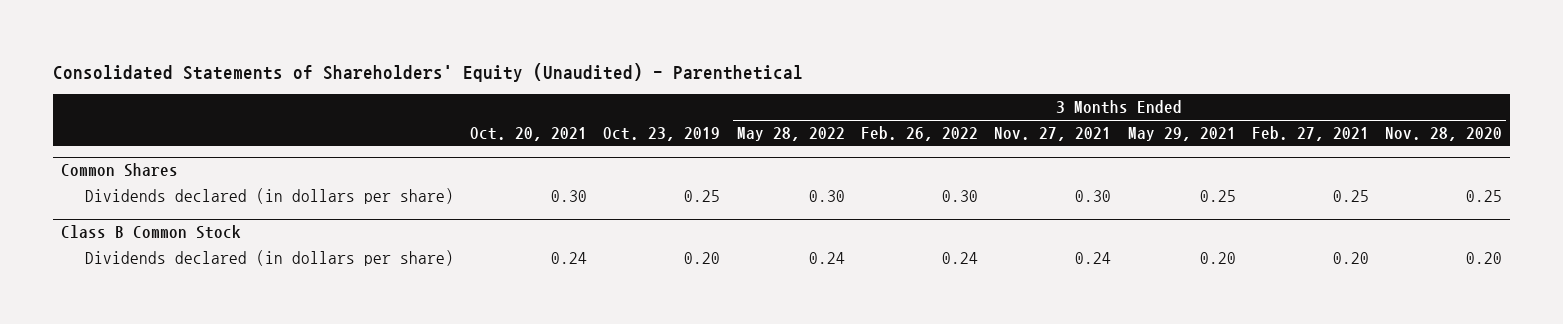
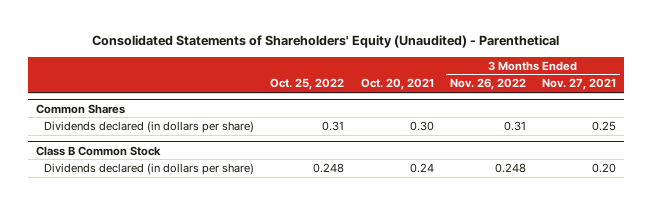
[603,127,721,142] Oct. 23, 2019 -> none
[736,127,845,142] May 28, 2022 -> none
[860,126,978,142] Feb. 26, 2022 -> none
[1127,127,1236,142] May 29, 2021 -> none
[1251,126,1369,142] Feb. 27, 2021 -> none
[1385,127,1503,142] Nov. 28, 2020 -> none
none -> [270,78,345,91] Oct. 25, 2022
none -> [449,78,526,91] Nov. 26, 2022
[1075,190,1112,203] 0.30 -> [591,120,616,131] 0.25
[1075,252,1112,265] 0.24 -> [591,162,616,173] 0.20

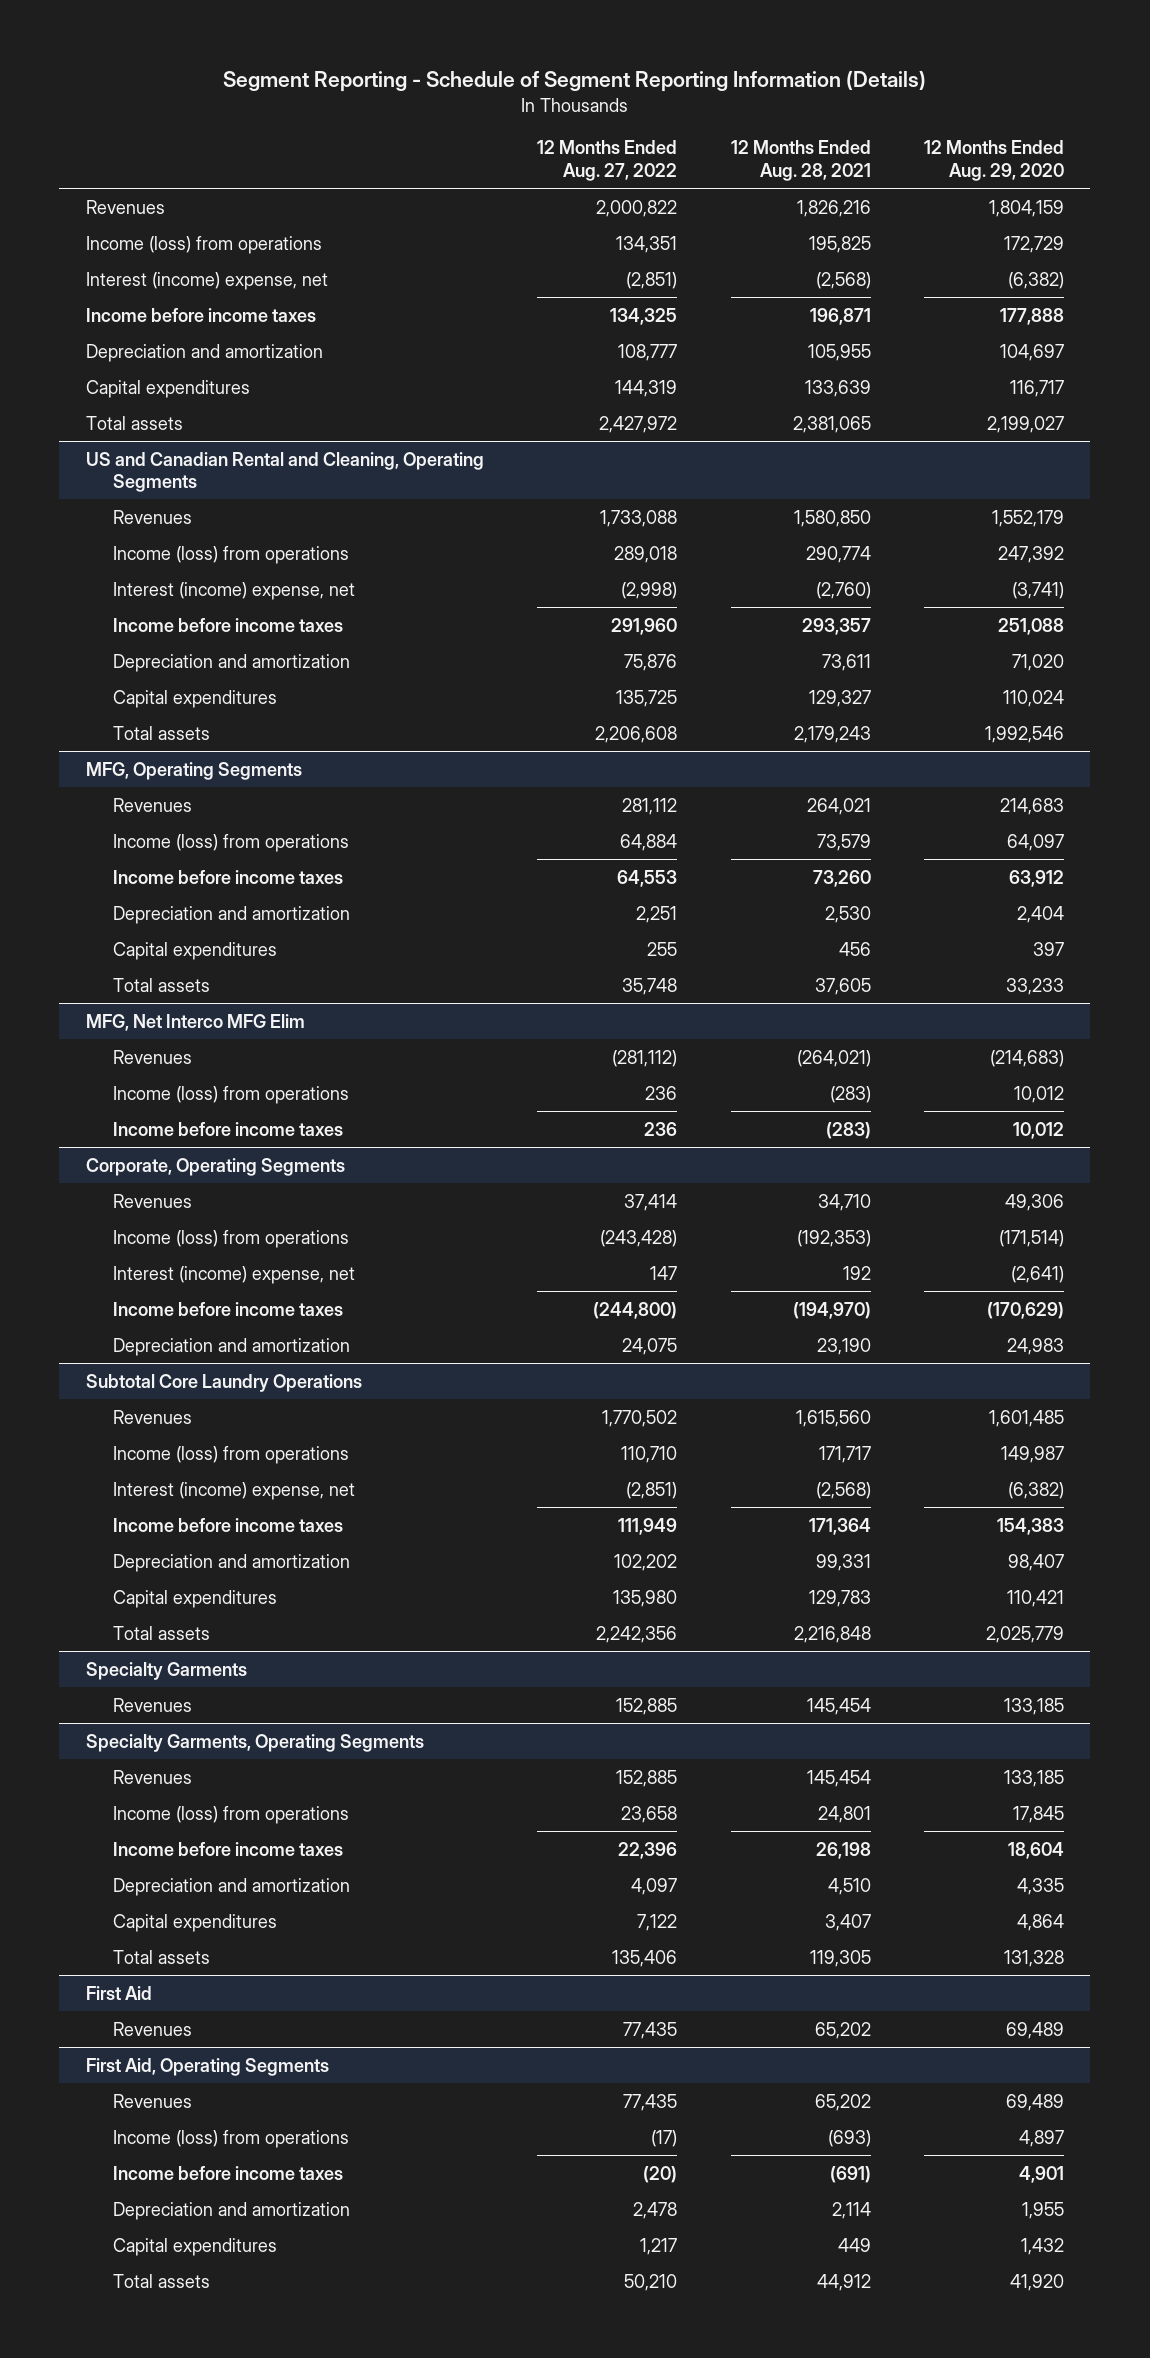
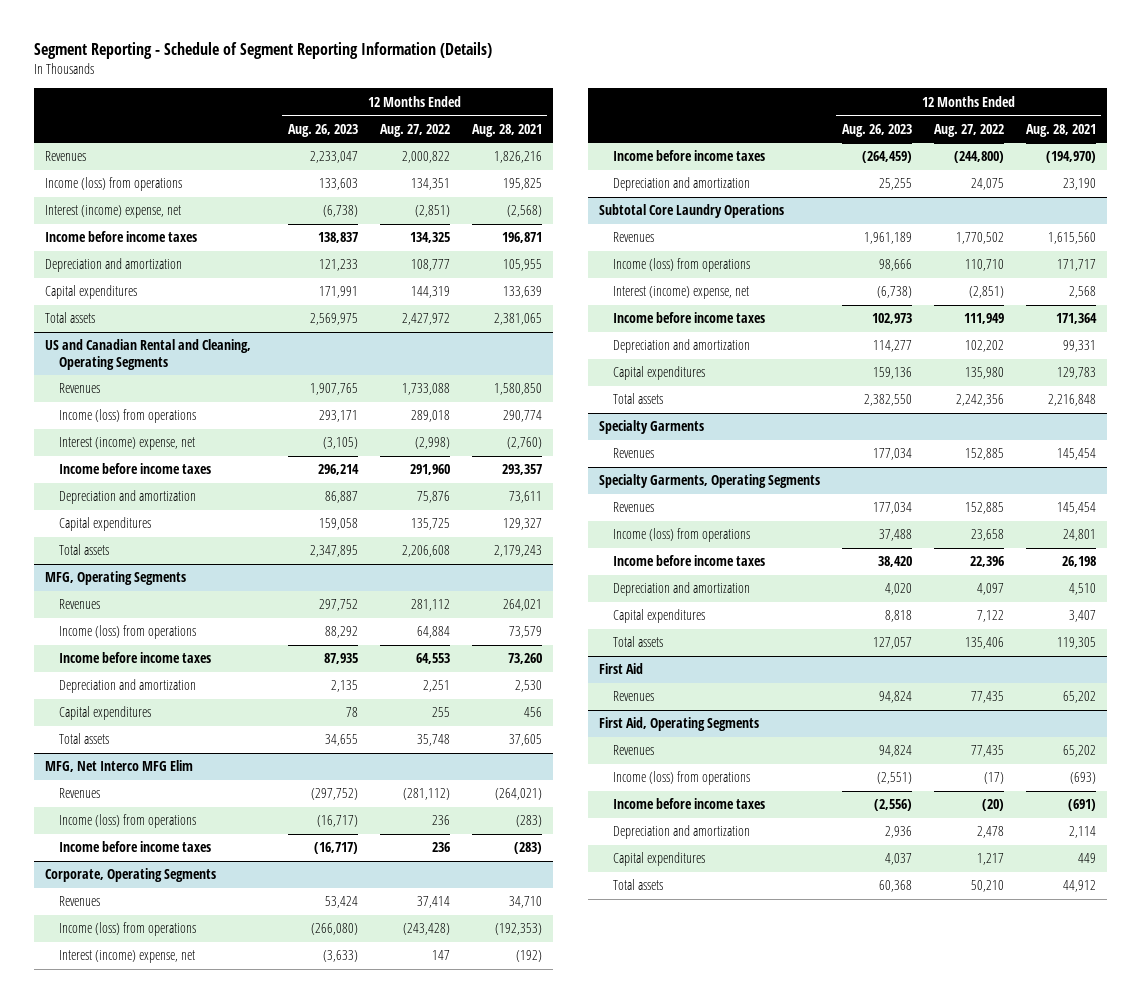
[923,140,1064,181] 12 Months Ended Aug. 29, 2020 -> none
none -> [287,123,358,137] Aug. 26, 2023
[842,1265,871,1280] 192 -> [515,950,542,963] (192)
[815,1481,871,1499] (2,568) -> [1068,286,1096,299] 2,568

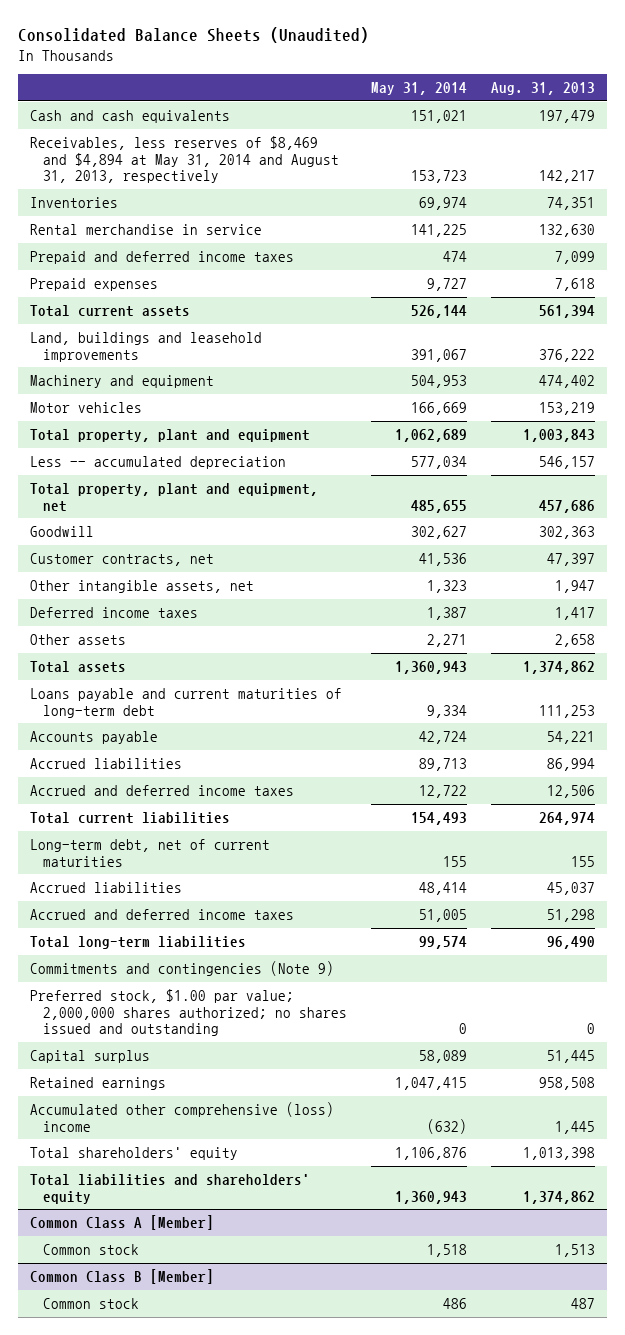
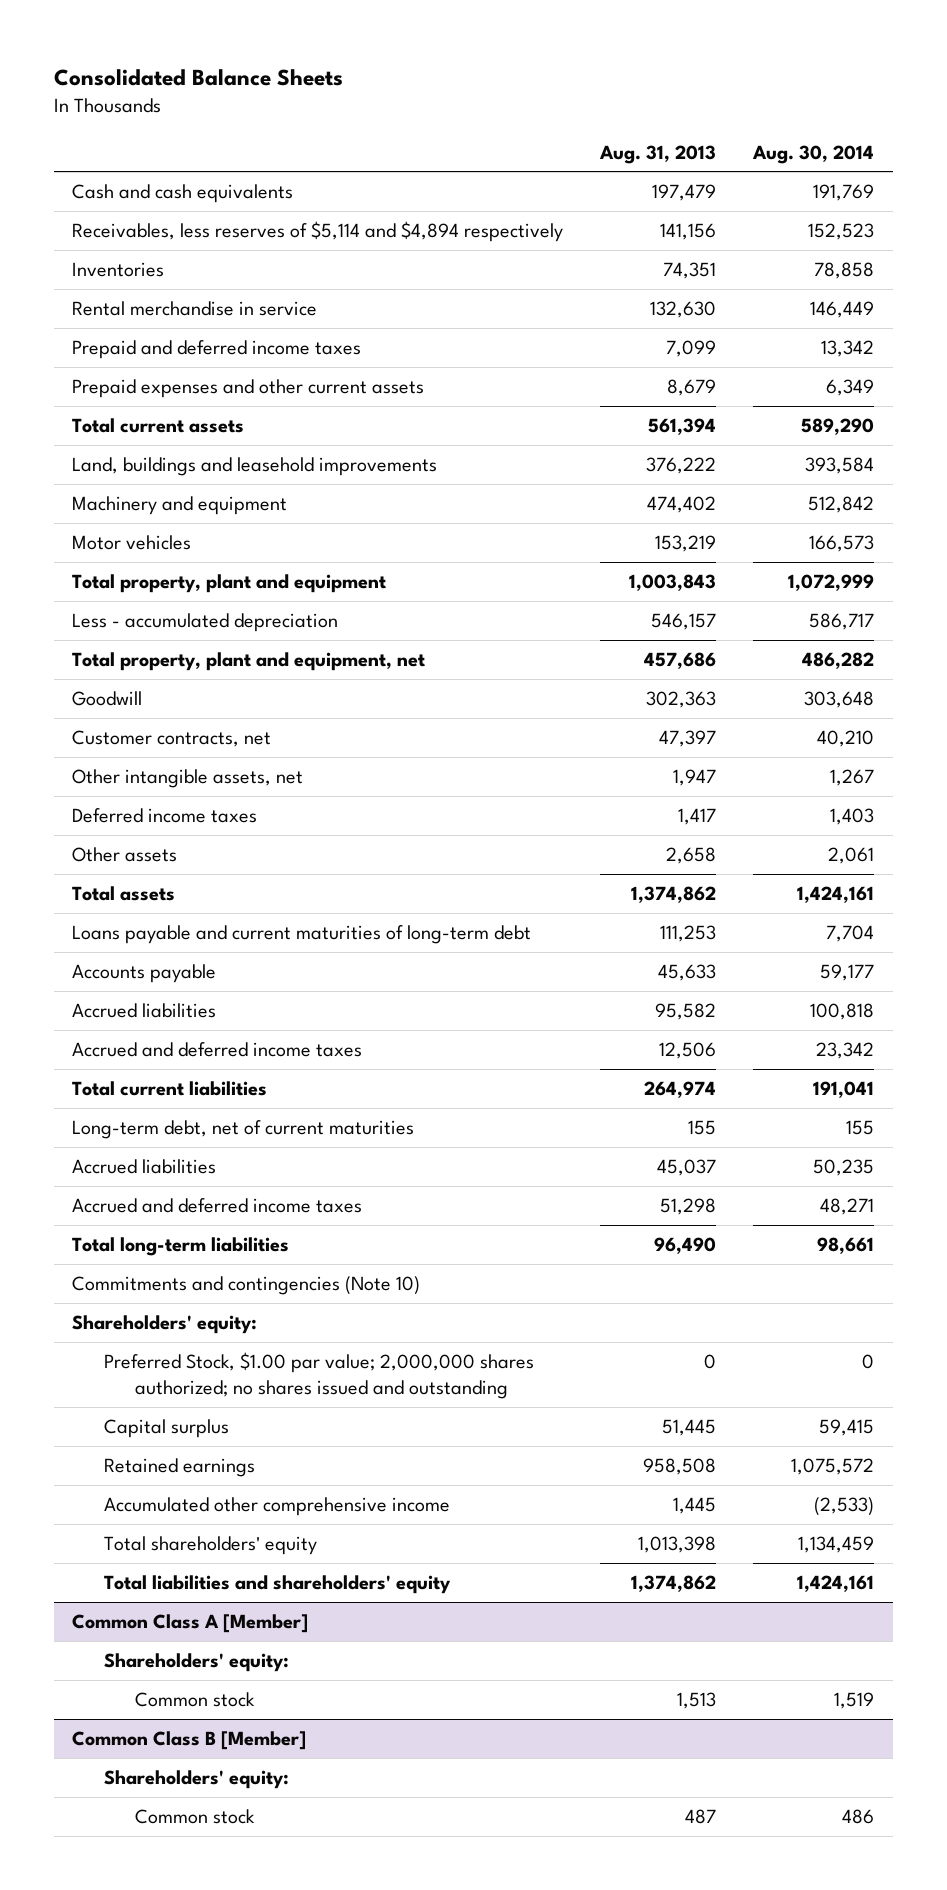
[18,27,370,44] Consolidated Balance Sheets (Unaudited) -> [53,69,343,87] Consolidated Balance Sheets
[370,82,467,96] May 31, 2014 -> none
none -> [752,144,875,164] Aug. 30, 2014
[29,136,339,184] Receivables, less reserves of $8,469 and $4,894 at May 31, 2014 and August 31, 2013, respectively -> [72,220,564,242] Receivables, less reserves of $5,114 and $4,894 respectively
[538,170,595,184] 142,217 -> [660,222,717,240] 141,156
[29,278,158,292] Prepaid expenses -> [72,378,425,398] Prepaid expenses and other current assets
[554,278,595,292] 7,618 -> [667,378,717,396] 8,679
[29,456,286,470] Less -- accumulated depreciation -> [72,612,339,632] Less - accumulated depreciation
[546,731,595,745] 54,221 -> [658,963,717,981] 45,633
[546,758,595,772] 86,994 -> [655,1002,717,1020] 95,582
[29,961,334,977] Commitments and contingencies (Note 9) -> [72,1275,421,1295] Commitments and contingencies (Note 10)
none -> [72,1314,258,1334] Shareholders' equity:
[29,989,347,1037] Preferred stock, $1.00 par value; 2,000,000 shares authorized; no shares issued and outstanding -> [103,1351,534,1400] Preferred Stock, $1.00 par value; 2,000,000 shares authorized; no shares issued and outstanding
[29,1102,334,1132] Accumulated other comprehensive (loss) income -> [103,1496,450,1516] Accumulated other comprehensive income
none -> [103,1652,289,1672] Shareholders' equity:
none -> [103,1769,289,1789] Shareholders' equity:

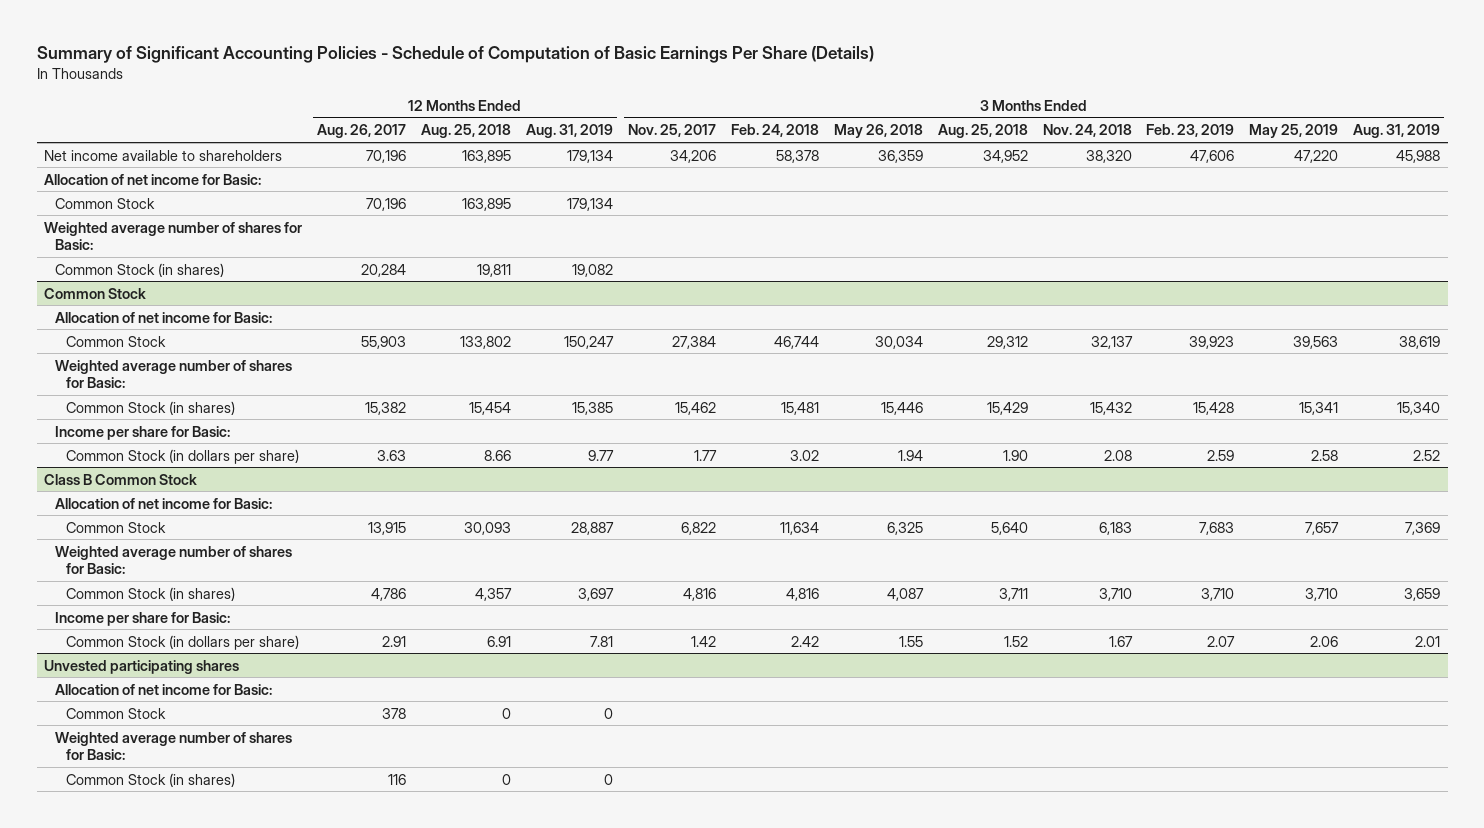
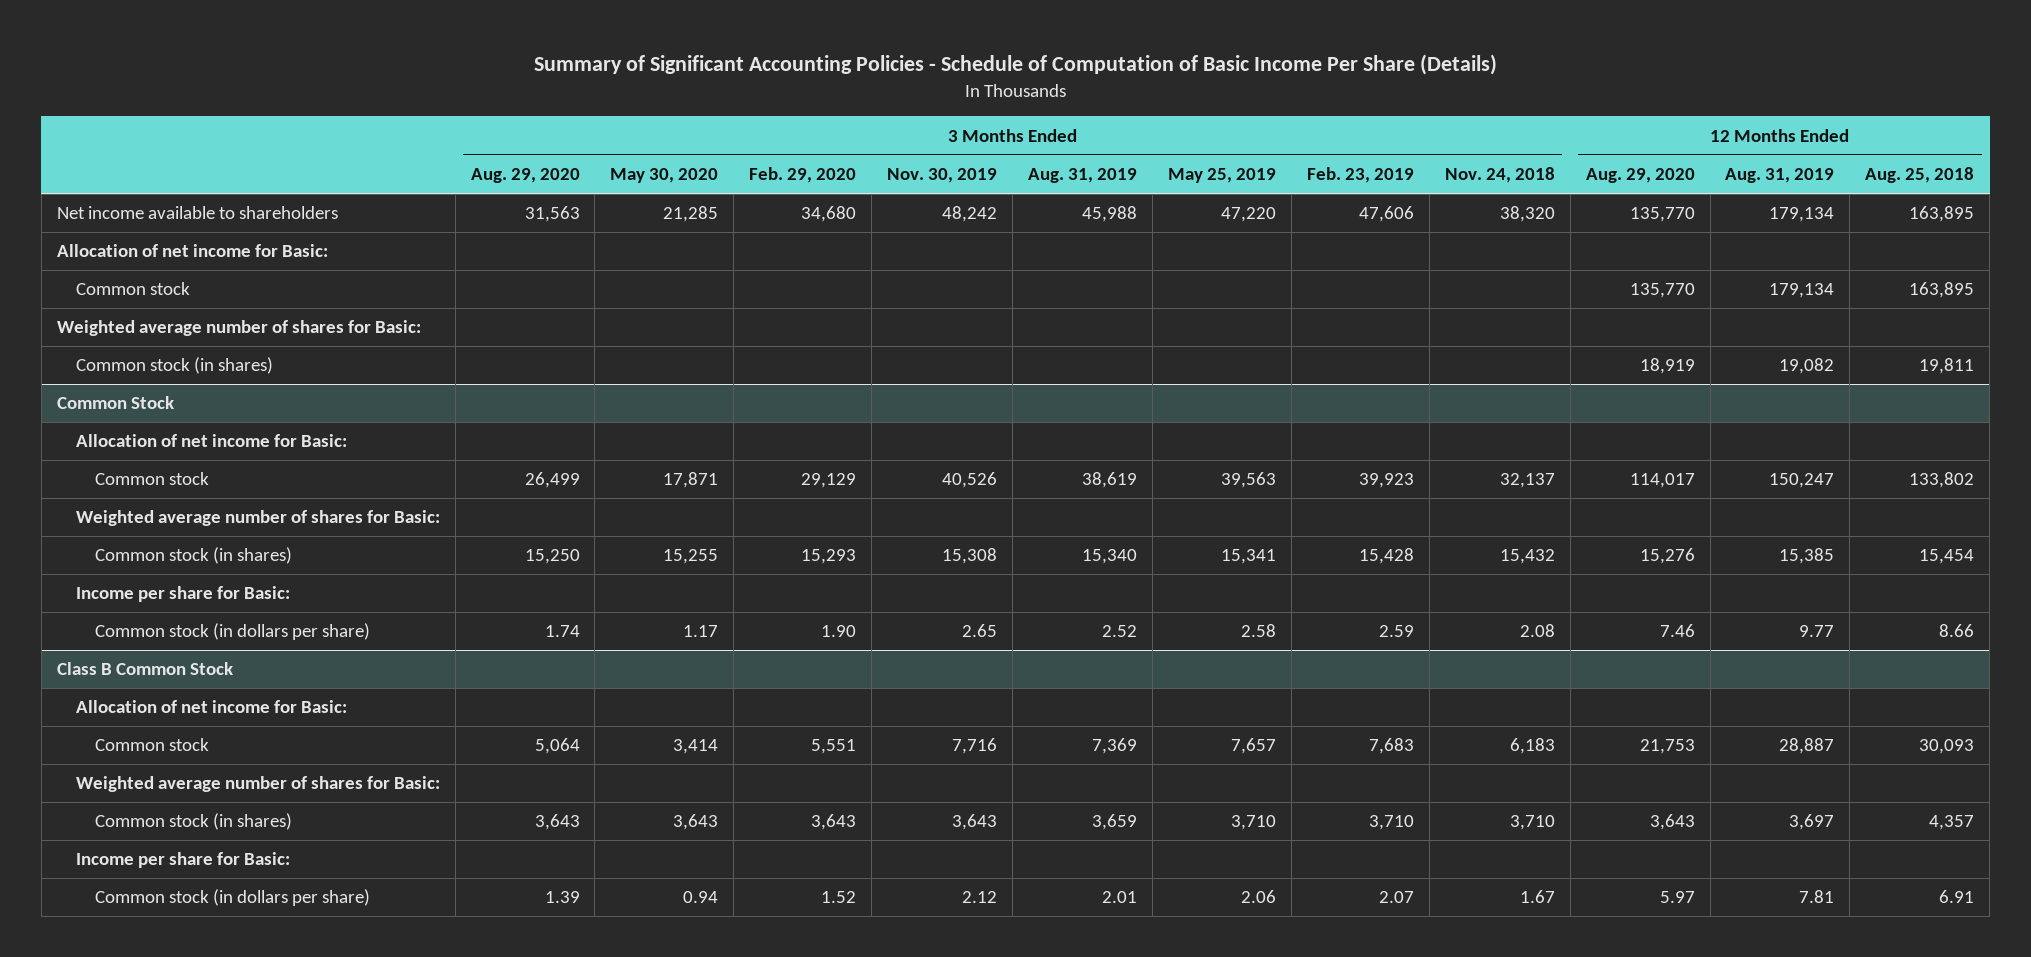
[36,46,874,64] Summary of Significant Accounting Policies - Schedule of Computation of Basic Earnings Per Share (Details) -> [533,54,1497,76] Summary of Significant Accounting Policies - Schedule of Computation of Basic Income Per Share (Details)
[317,124,407,139] Aug. 26, 2017 -> none
[627,124,716,138] Nov. 25, 2017 -> none
[730,124,819,138] Feb. 24, 2018 -> none
[833,124,923,139] May 26, 2018 -> none
[937,124,1028,139] Aug. 25, 2018 -> none
none -> [470,168,580,184] Aug. 29, 2020
none -> [610,168,719,184] May 30, 2020
none -> [749,167,857,184] Feb. 29, 2020
none -> [887,168,998,184] Nov. 30, 2019
none -> [1585,168,1695,184] Aug. 29, 2020
[55,197,156,209] Common Stock -> [75,282,190,296] Common stock
[55,262,225,277] Common Stock (in shares) -> [75,357,273,375] Common stock (in shares)
[65,335,166,347] Common Stock -> [94,472,209,486] Common stock
[65,400,235,415] Common Stock (in shares) -> [94,547,292,565] Common stock (in shares)
[65,448,299,464] Common Stock (in dollars per share) -> [94,623,370,641] Common stock (in dollars per share)
[65,521,166,533] Common Stock -> [94,738,209,752] Common stock
[65,586,235,601] Common Stock (in shares) -> [94,813,292,831] Common stock (in shares)
[44,659,240,674] Unvested participating shares -> none
[55,683,273,695] Allocation of net income for Basic: -> none
[65,707,166,719] Common Stock -> none
[55,731,293,761] Weighted average number of shares for Basic: -> none
[65,772,235,787] Common Stock (in shares) -> none
[65,634,299,650] Common Stock (in dollars per share) -> [94,889,370,907] Common stock (in dollars per share)

